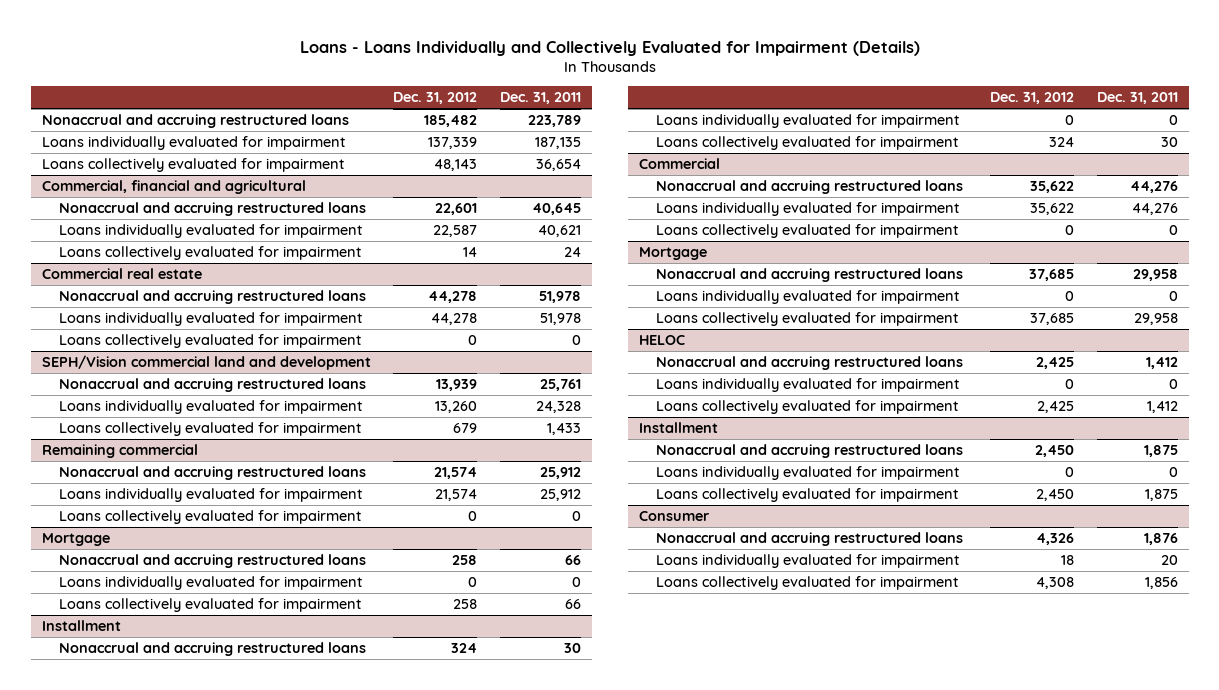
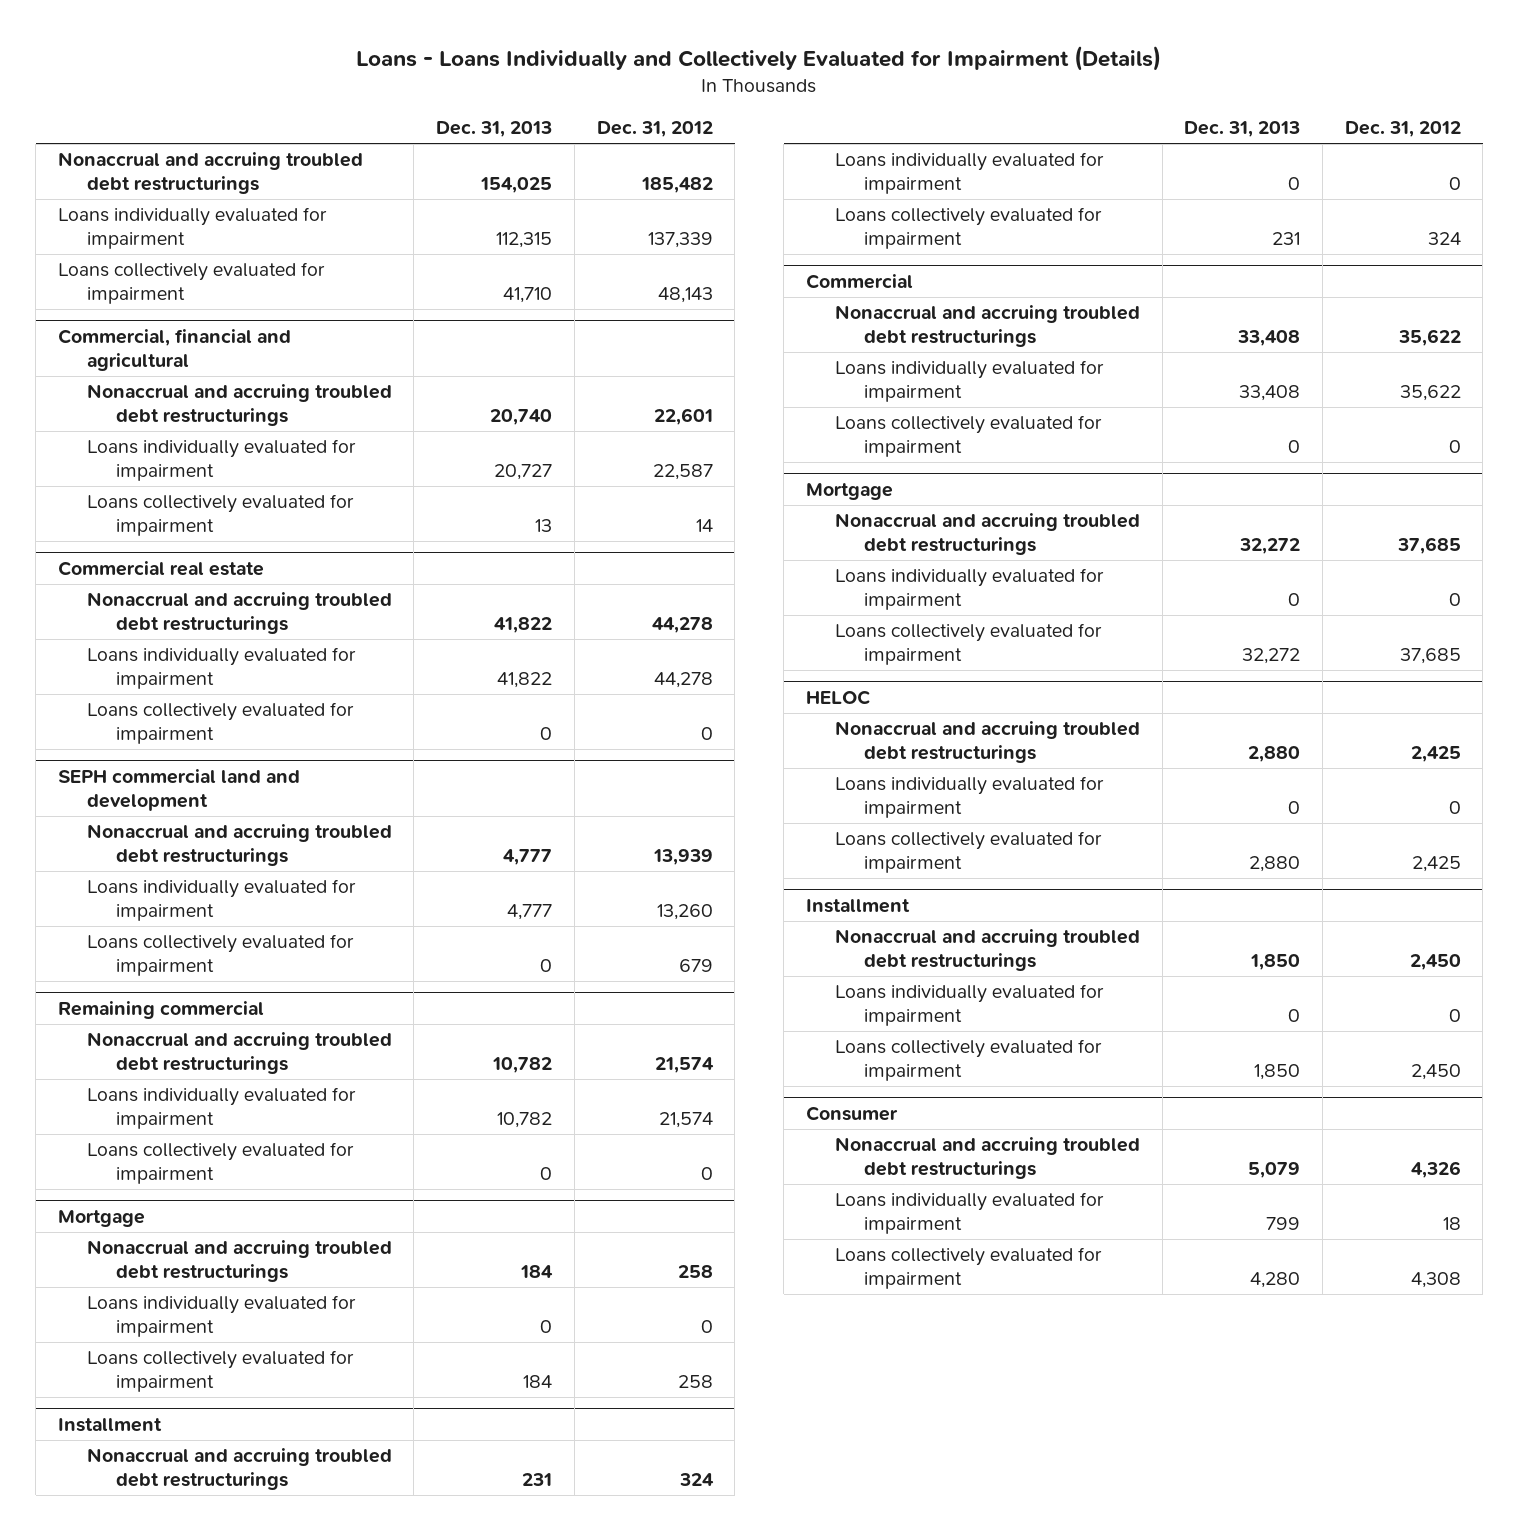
[499,92,581,105] Dec. 31, 2011 -> none
none -> [436,121,553,138] Dec. 31, 2013
[41,113,349,128] Nonaccrual and accruing restructured loans -> [57,152,363,195] Nonaccrual and accruing troubled debt restructurings
[58,201,366,216] Nonaccrual and accruing restructured loans -> [86,384,392,427] Nonaccrual and accruing troubled debt restructurings
[58,289,366,304] Nonaccrual and accruing restructured loans -> [86,592,392,635] Nonaccrual and accruing troubled debt restructurings
[41,354,371,370] SEPH/Vision commercial land and development -> [57,769,300,812] SEPH commercial land and development
[58,377,366,392] Nonaccrual and accruing restructured loans -> [86,824,392,867] Nonaccrual and accruing troubled debt restructurings
[58,465,366,480] Nonaccrual and accruing restructured loans -> [86,1032,392,1075] Nonaccrual and accruing troubled debt restructurings
[58,553,366,568] Nonaccrual and accruing restructured loans -> [86,1240,392,1283] Nonaccrual and accruing troubled debt restructurings
[58,641,366,656] Nonaccrual and accruing restructured loans -> [86,1448,392,1491] Nonaccrual and accruing troubled debt restructurings
[655,179,963,194] Nonaccrual and accruing restructured loans -> [834,305,1140,348] Nonaccrual and accruing troubled debt restructurings
[655,267,963,282] Nonaccrual and accruing restructured loans -> [834,513,1140,556] Nonaccrual and accruing troubled debt restructurings
[655,355,963,370] Nonaccrual and accruing restructured loans -> [834,721,1140,764] Nonaccrual and accruing troubled debt restructurings
[655,443,963,458] Nonaccrual and accruing restructured loans -> [834,929,1140,972] Nonaccrual and accruing troubled debt restructurings
[655,531,963,546] Nonaccrual and accruing restructured loans -> [834,1137,1140,1180] Nonaccrual and accruing troubled debt restructurings

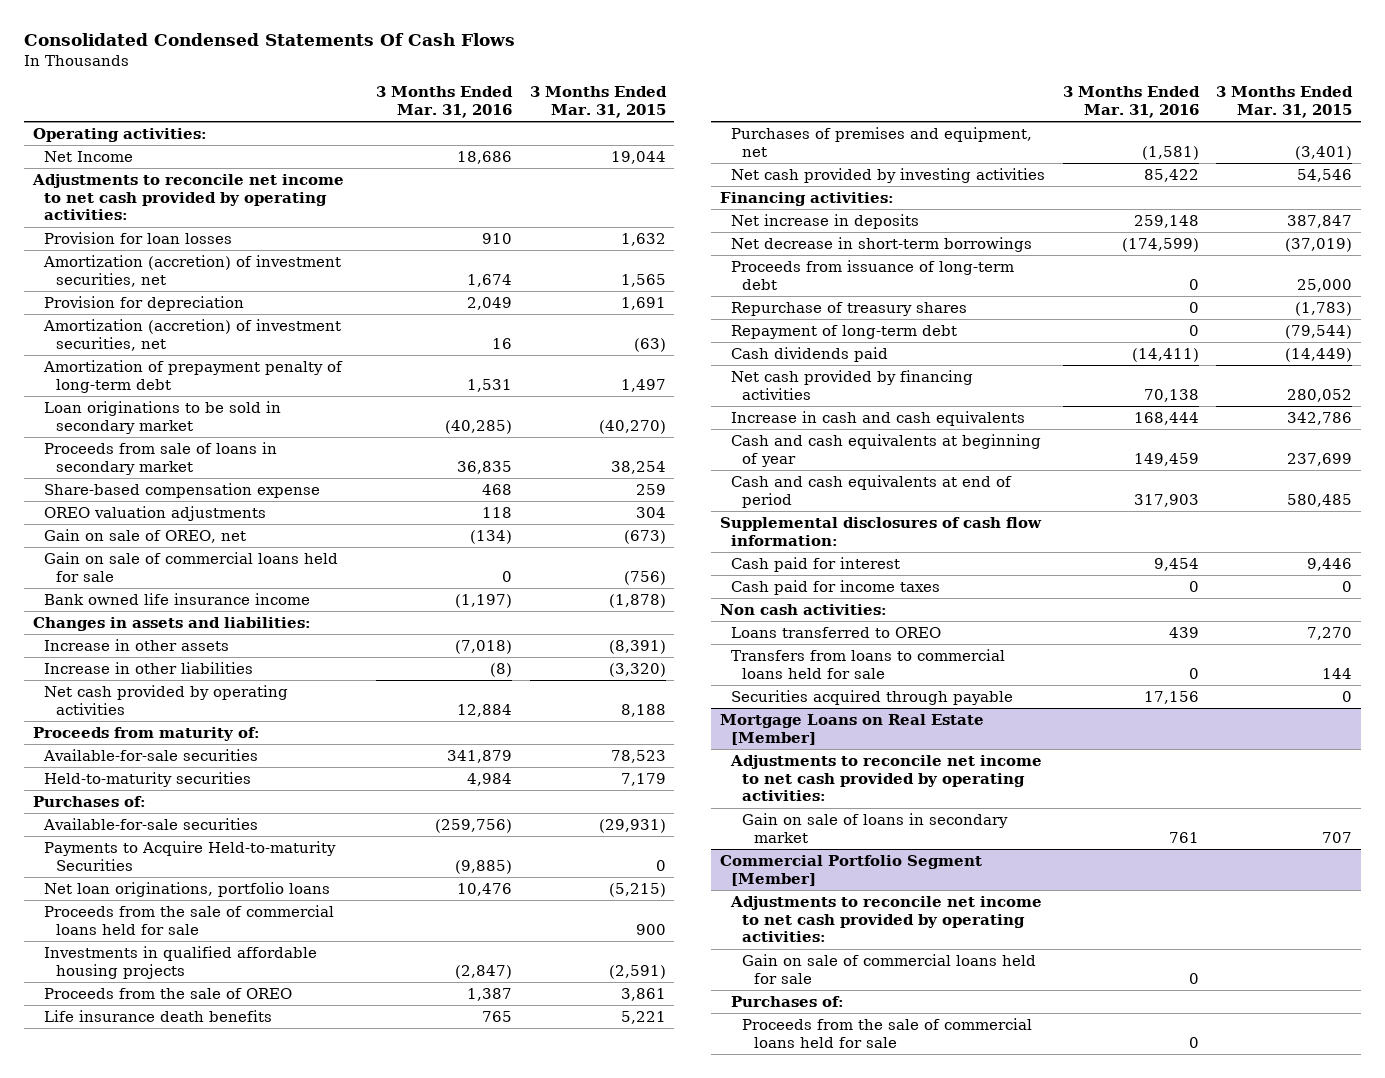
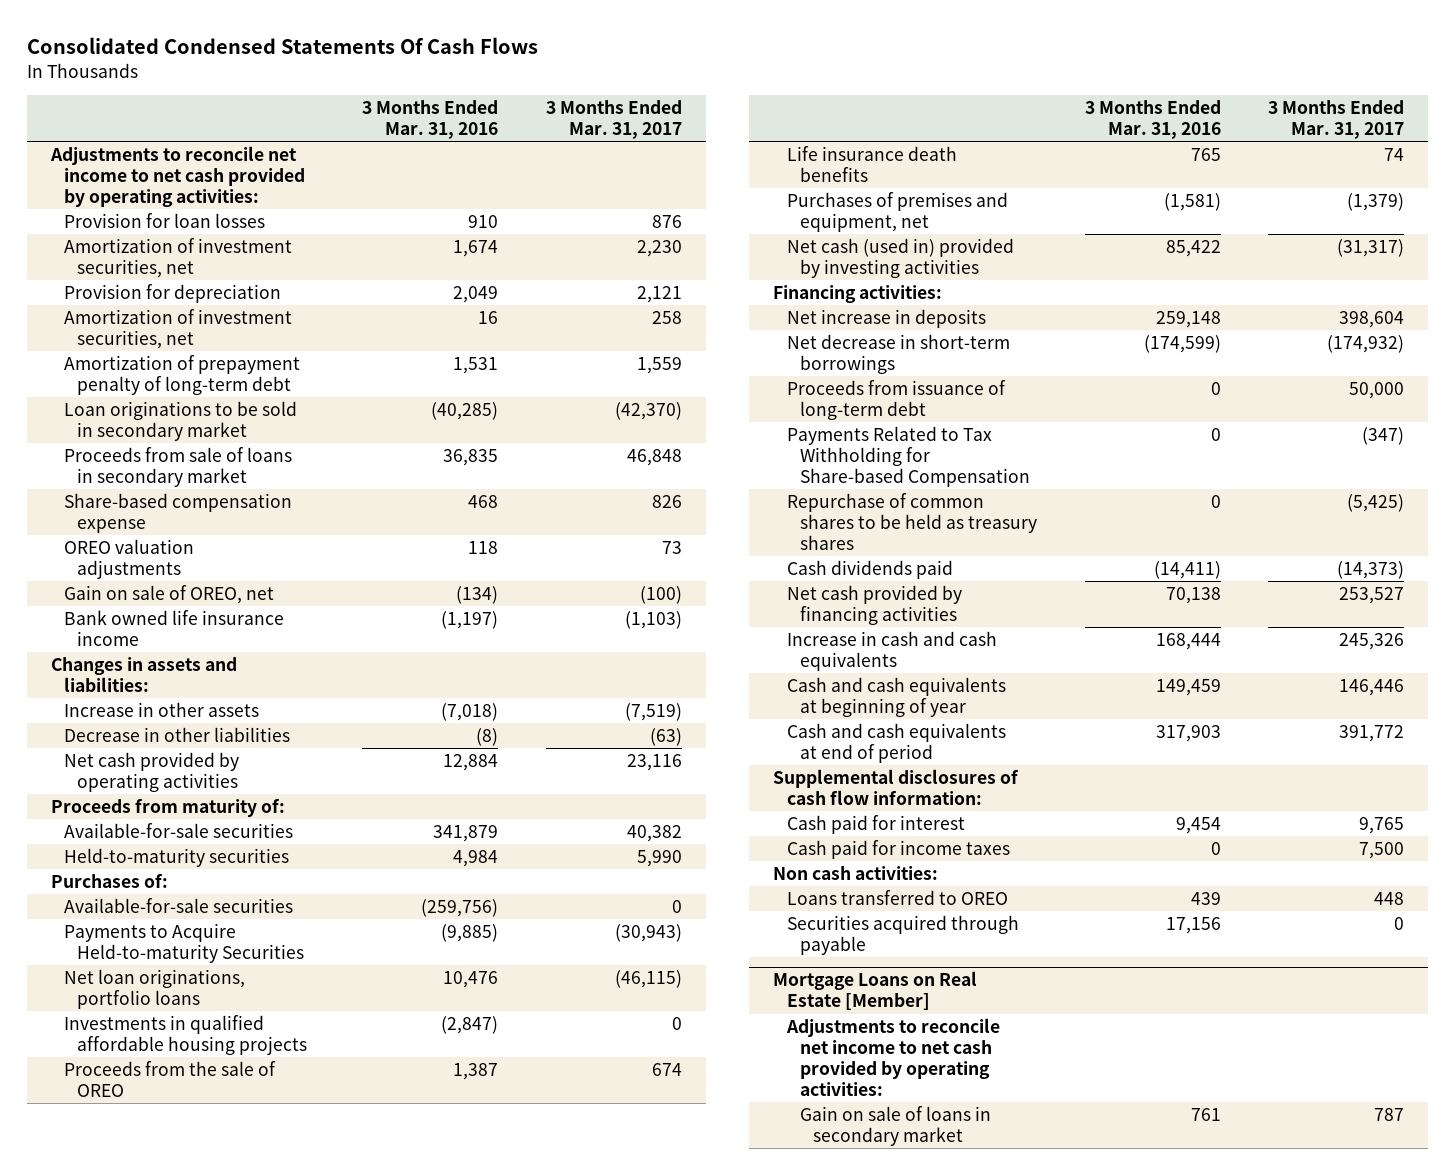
[529,86,667,119] 3 Months Ended Mar. 31, 2015 -> none
none -> [545,100,682,140] 3 Months Ended Mar. 31, 2017
[32,127,207,142] Operating activities: -> none
[44,150,134,162] Net Income -> none
[43,254,342,287] Amortization (accretion) of investment securities, net -> [63,238,292,278] Amortization of investment securities, net
[43,318,342,351] Amortization (accretion) of investment securities, net -> [63,309,292,349] Amortization of investment securities, net
[44,551,339,582] Gain on sale of commercial loans held for sale -> none
[44,661,254,674] Increase in other liabilities -> [63,727,290,743] Decrease in other liabilities
[44,904,335,935] Proceeds from the sale of commercial loans held for sale -> none
[731,167,1046,183] Net cash provided by investing activities -> [786,238,1014,278] Net cash (used in) provided by investing activities
[731,324,958,339] Repayment of long-term debt -> none
none -> [786,426,1030,487] Payments Related to Tax Withholding for Share-based Compensation
[731,301,968,316] Repurchase of treasury shares -> [786,493,1037,550] Repurchase of common shares to be held as treasury shares
[731,648,1006,679] Transfers from loans to commercial loans held for sale -> none
[719,854,982,886] Commercial Portfolio Segment [Member] -> none
[730,895,1043,943] Adjustments to reconcile net income to net cash provided by operating activities: -> none
[742,953,1037,984] Gain on sale of commercial loans held for sale -> none
[731,995,845,1007] Purchases of: -> none
[742,1017,1033,1048] Proceeds from the sale of commercial loans held for sale -> none

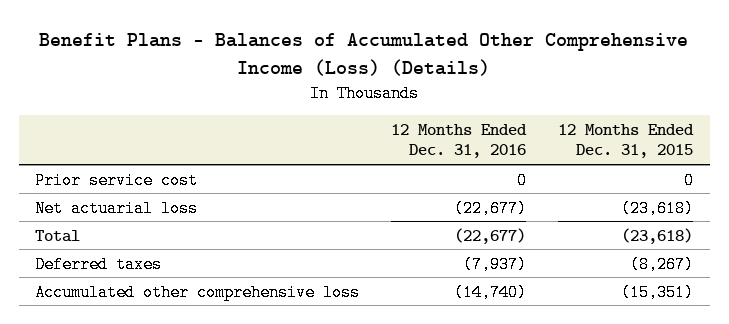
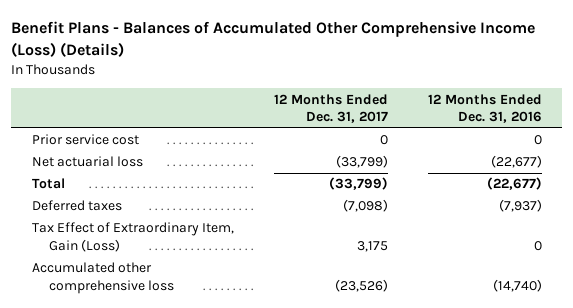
[558,123,695,159] 12 Months Ended Dec. 31, 2015 -> none
none -> [273,93,388,124] 12 Months Ended Dec. 31, 2017
none -> [31,222,234,253] Tax Effect of Extraordinary Item, Gain (Loss)

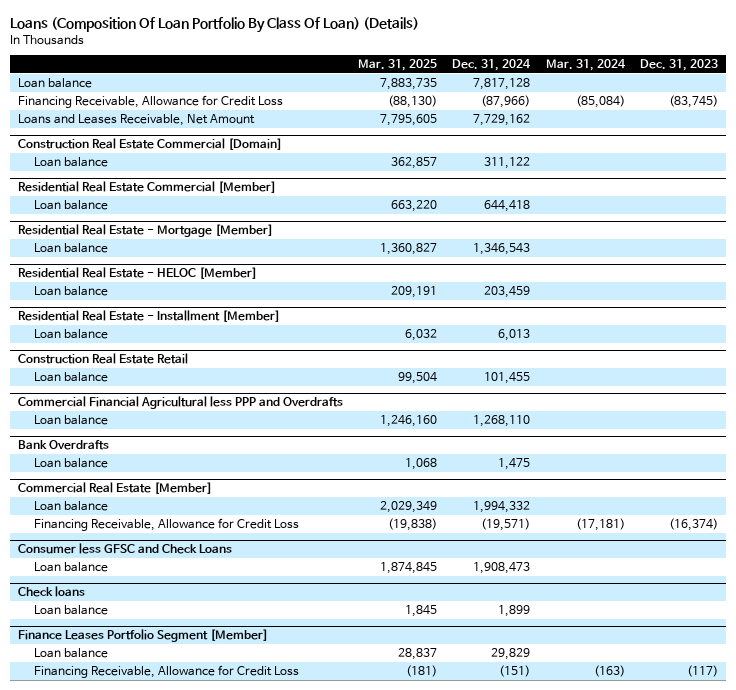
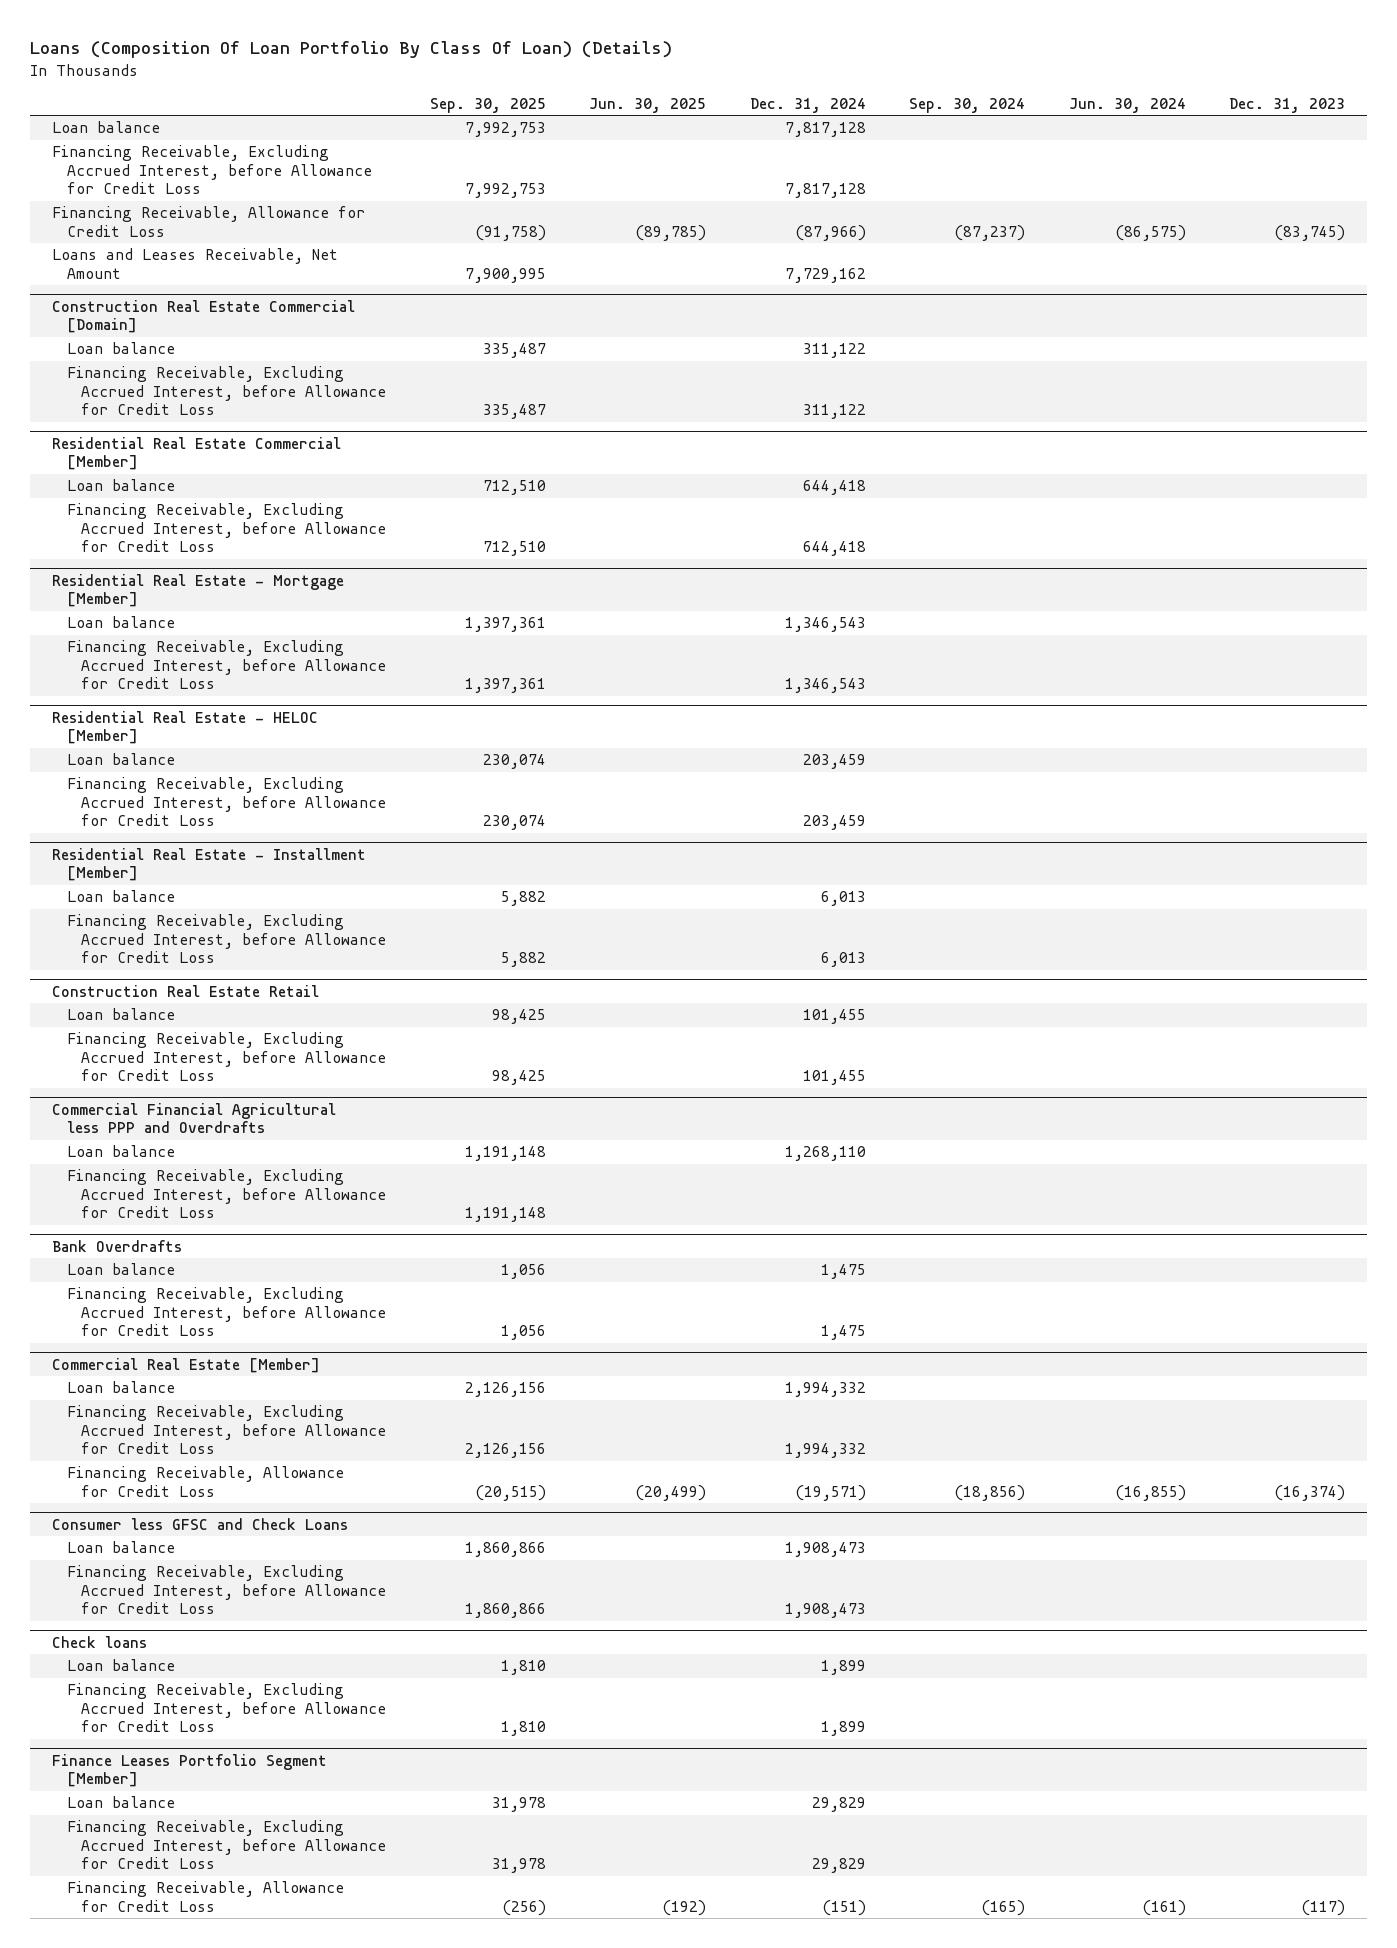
[358,59,438,72] Mar. 31, 2025 -> none
[545,59,626,72] Mar. 31, 2024 -> none
none -> [429,97,546,113] Sep. 30, 2025
none -> [589,97,707,113] Jun. 30, 2025
none -> [909,97,1026,113] Sep. 30, 2024
none -> [1068,97,1186,113] Jun. 30, 2024
none -> [51,145,372,195] Financing Receivable, Excluding Accrued Interest, before Allowance for Credit Loss
none -> [66,366,387,416] Financing Receivable, Excluding Accrued Interest, before Allowance for Credit Loss
none -> [66,503,387,553] Financing Receivable, Excluding Accrued Interest, before Allowance for Credit Loss
none -> [66,640,387,690] Financing Receivable, Excluding Accrued Interest, before Allowance for Credit Loss
none -> [66,777,387,827] Financing Receivable, Excluding Accrued Interest, before Allowance for Credit Loss
none -> [66,914,387,964] Financing Receivable, Excluding Accrued Interest, before Allowance for Credit Loss
none -> [66,1032,387,1082] Financing Receivable, Excluding Accrued Interest, before Allowance for Credit Loss
none -> [66,1169,387,1219] Financing Receivable, Excluding Accrued Interest, before Allowance for Credit Loss
none -> [66,1287,387,1337] Financing Receivable, Excluding Accrued Interest, before Allowance for Credit Loss
none -> [66,1405,387,1455] Financing Receivable, Excluding Accrued Interest, before Allowance for Credit Loss
none -> [66,1565,387,1615] Financing Receivable, Excluding Accrued Interest, before Allowance for Credit Loss
none -> [66,1683,387,1733] Financing Receivable, Excluding Accrued Interest, before Allowance for Credit Loss
none -> [66,1820,387,1870] Financing Receivable, Excluding Accrued Interest, before Allowance for Credit Loss

